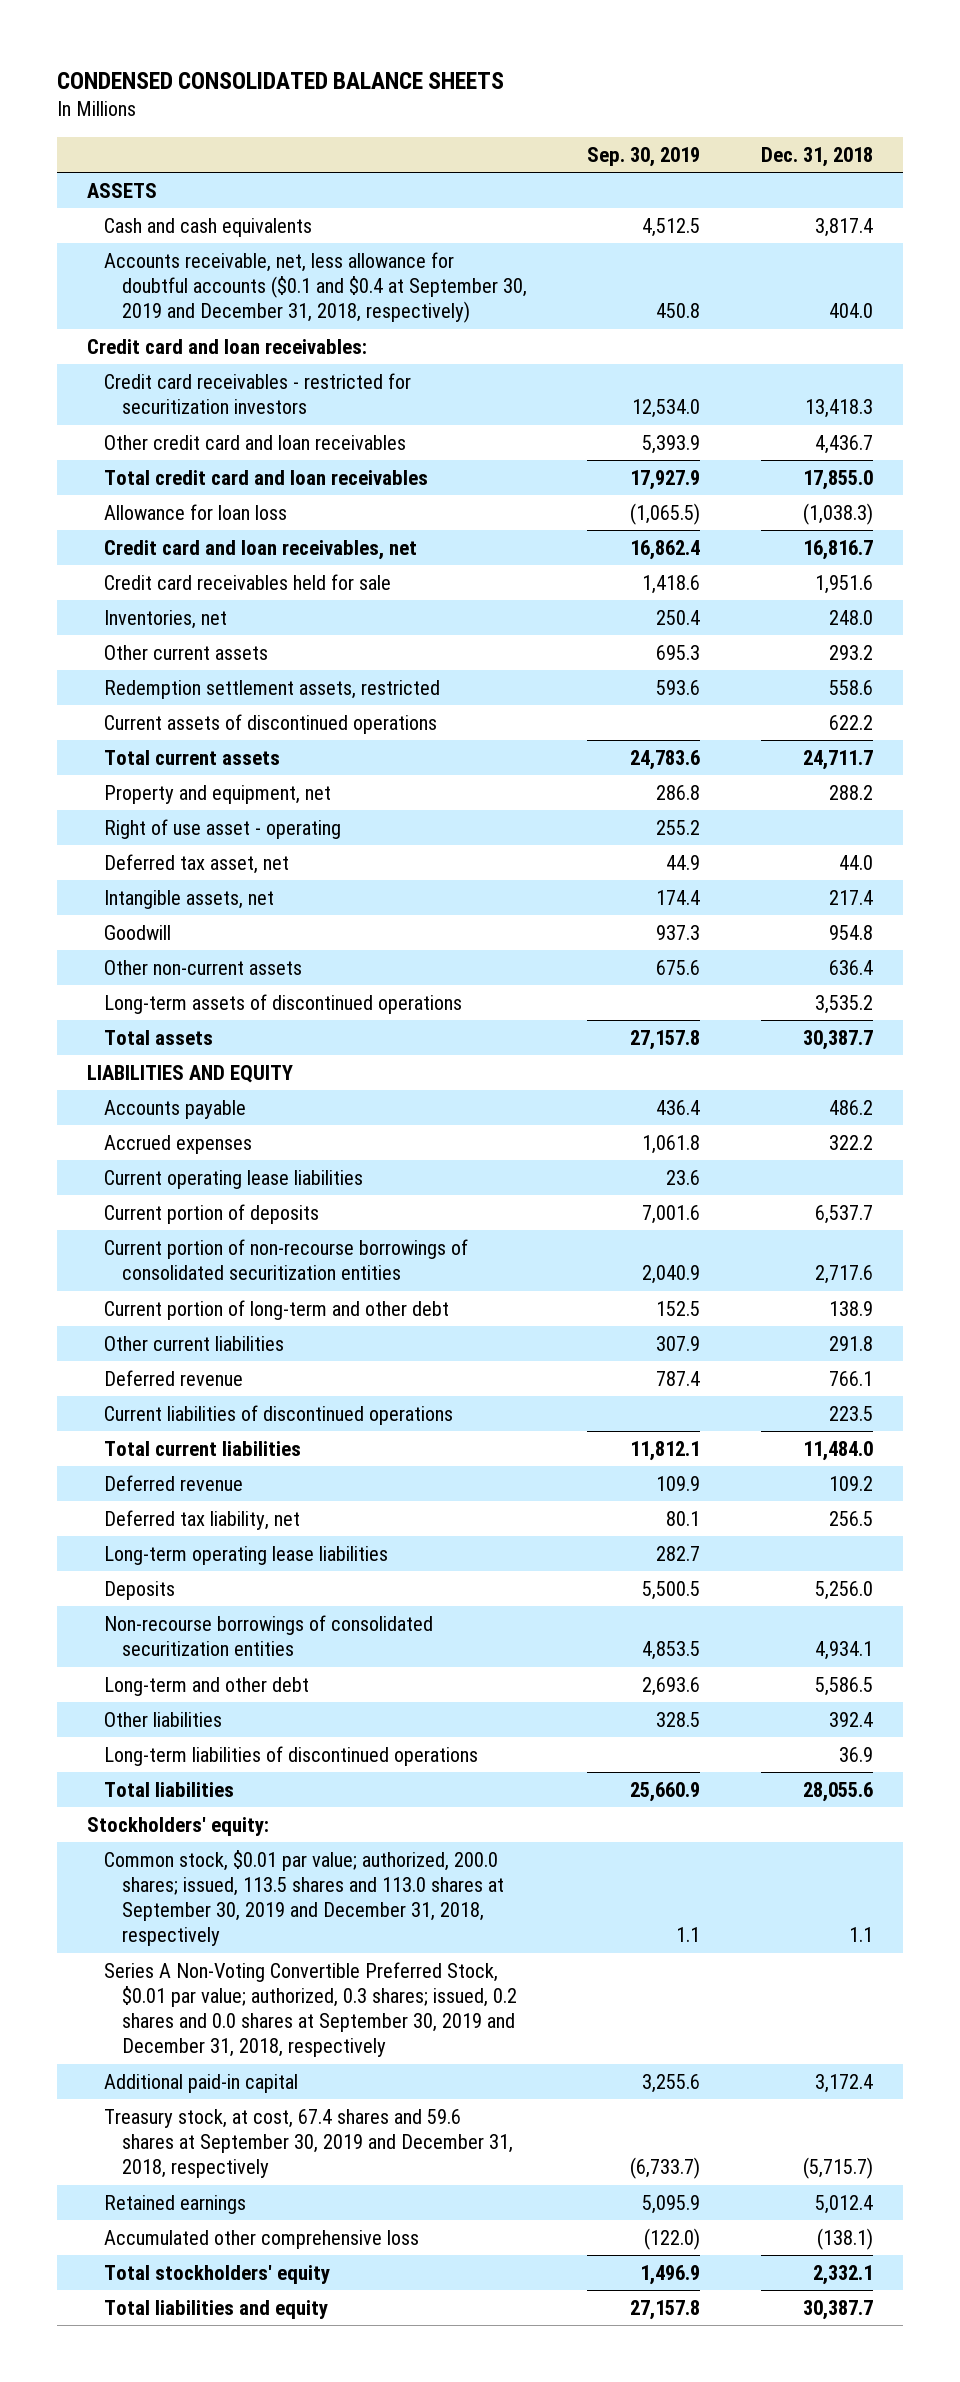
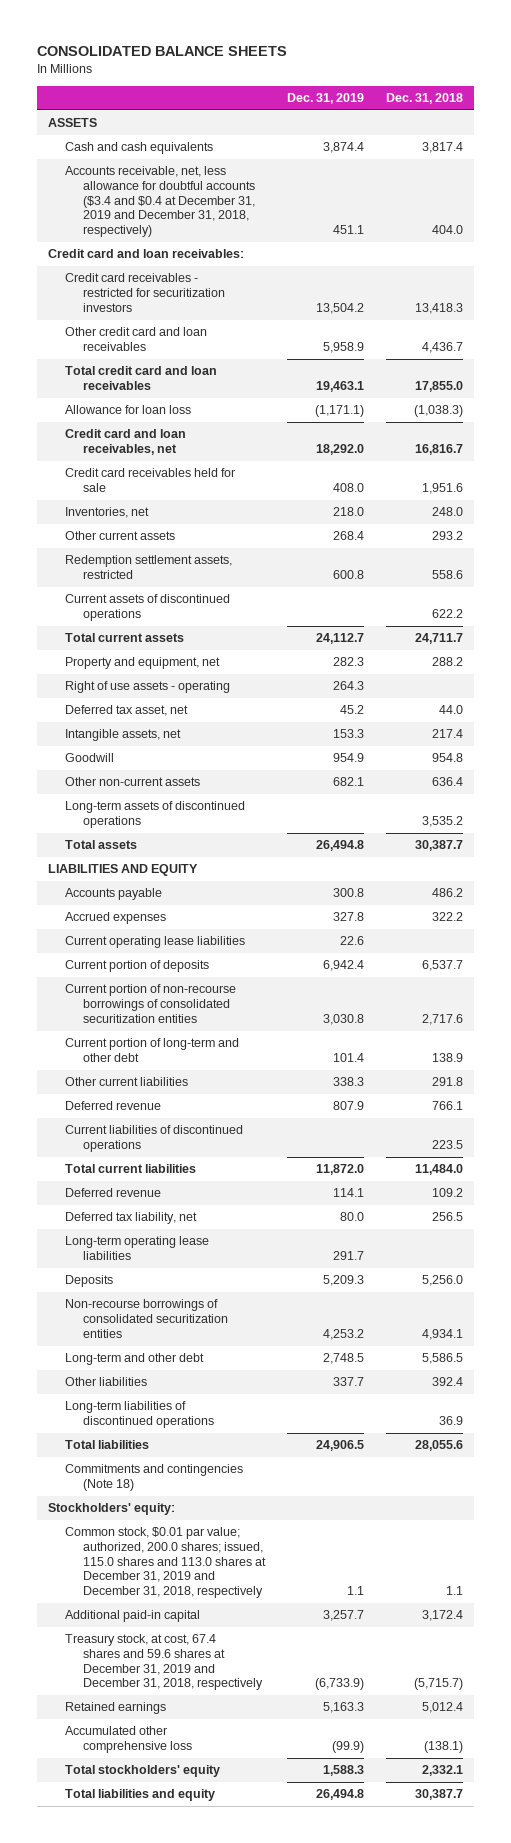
[56,71,504,89] CONDENSED CONSOLIDATED BALANCE SHEETS -> [36,46,287,57] CONSOLIDATED BALANCE SHEETS
[587,146,701,167] Sep. 30, 2019 -> none
none -> [286,93,364,105] Dec. 31, 2019
[104,251,527,324] Accounts receivable, net, less allowance for doubtful accounts ($0.1 and $0.4 at September 30, 2019 and December 31, 2018, respectively) -> [65,166,256,238] Accounts receivable, net, less allowance for doubtful accounts ($3.4 and $0.4 at December 31, 2019 and December 31, 2018, respectively)
[104,818,342,839] Right of use asset - operating -> [65,681,231,694] Right of use assets - operating
none -> [65,1464,244,1492] Commitments and contingencies (Note 18)
[104,1961,517,2058] Series A Non-Voting Convertible Preferred Stock, $0.01 par value; authorized, 0.3 shares; issued, 0.2 shares and 0.0 shares at September 30, 2019 and December 31, 2018, respectively -> none
[104,1849,504,1947] Common stock, $0.01 par value; authorized, 200.0 shares; issued, 113.5 shares and 113.0 shares at September 30, 2019 and December 31, 2018, respectively -> [65,1527,267,1599] Common stock, $0.01 par value; authorized, 200.0 shares; issued, 115.0 shares and 113.0 shares at December 31, 2019 and December 31, 2018, respectively
[104,2108,513,2179] Treasury stock, at cost, 67.4 shares and 59.6 shares at September 30, 2019 and December 31, 2018, respectively -> [65,1634,264,1691] Treasury stock, at cost, 67.4 shares and 59.6 shares at December 31, 2019 and December 31, 2018, respectively

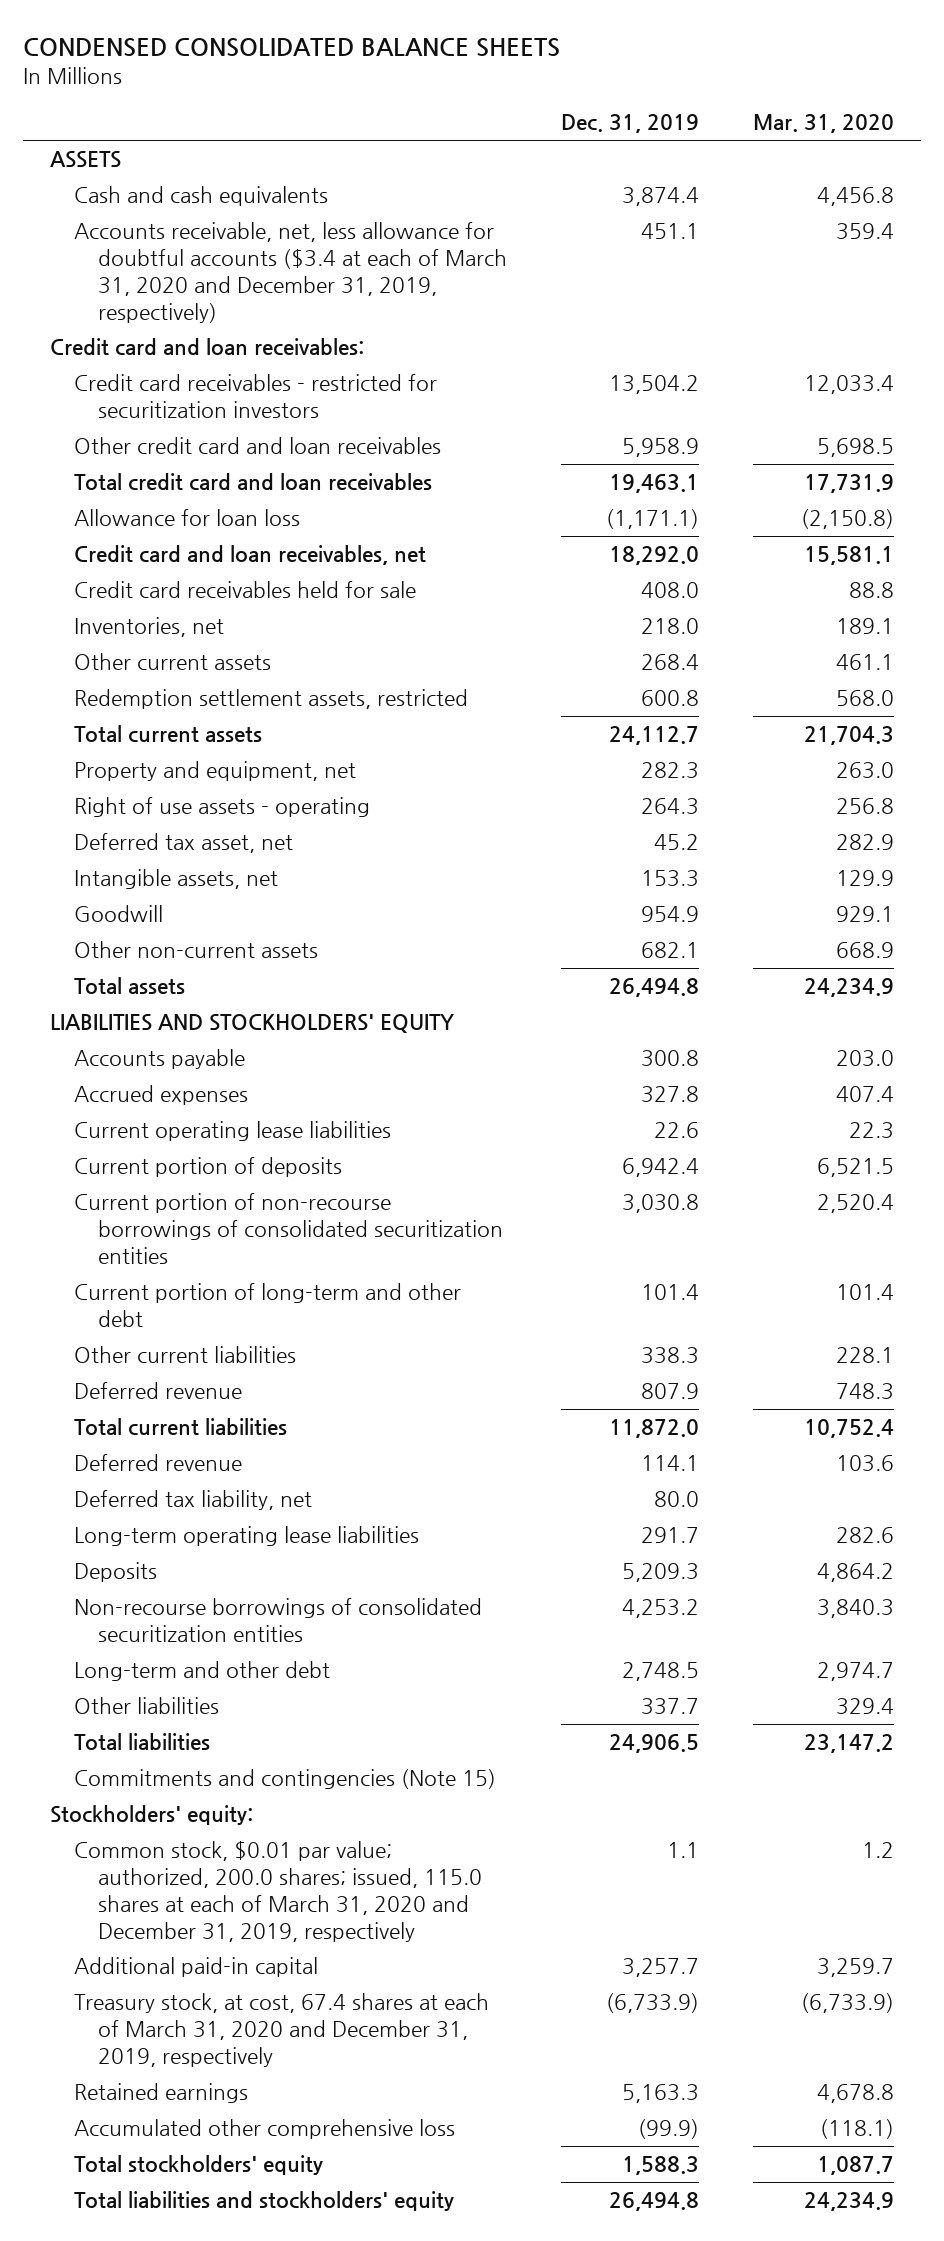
[36,46,287,57] CONSOLIDATED BALANCE SHEETS -> [22,38,560,58] CONDENSED CONSOLIDATED BALANCE SHEETS
[385,93,463,105] Dec. 31, 2018 -> none
none -> [753,114,895,134] Mar. 31, 2020
[65,166,256,238] Accounts receivable, net, less allowance for doubtful accounts ($3.4 and $0.4 at December 31, 2019 and December 31, 2018, respectively) -> [73,222,507,323] Accounts receivable, net, less allowance for doubtful accounts ($3.4 at each of March 31, 2020 and December 31, 2019, respectively)
[65,594,231,622] Current assets of discontinued operations -> none
[65,801,246,829] Long-term assets of discontinued operations -> none
[47,864,198,877] LIABILITIES AND EQUITY -> [50,1014,455,1034] LIABILITIES AND STOCKHOLDERS' EQUITY
[65,1125,244,1153] Current liabilities of discontinued operations -> none
[65,1401,215,1429] Long-term liabilities of discontinued operations -> none
[65,1464,244,1492] Commitments and contingencies (Note 18) -> [73,1769,496,1790] Commitments and contingencies (Note 15)
[65,1527,267,1599] Common stock, $0.01 par value; authorized, 200.0 shares; issued, 115.0 shares and 113.0 shares at December 31, 2019 and December 31, 2018, respectively -> [73,1841,482,1942] Common stock, $0.01 par value; authorized, 200.0 shares; issued, 115.0 shares at each of March 31, 2020 and December 31, 2019, respectively
[65,1634,264,1691] Treasury stock, at cost, 67.4 shares and 59.6 shares at December 31, 2019 and December 31, 2018, respectively -> [73,1993,489,2067] Treasury stock, at cost, 67.4 shares at each of March 31, 2020 and December 31, 2019, respectively
[65,1789,216,1802] Total liabilities and equity -> [73,2191,454,2212] Total liabilities and stockholders' equity

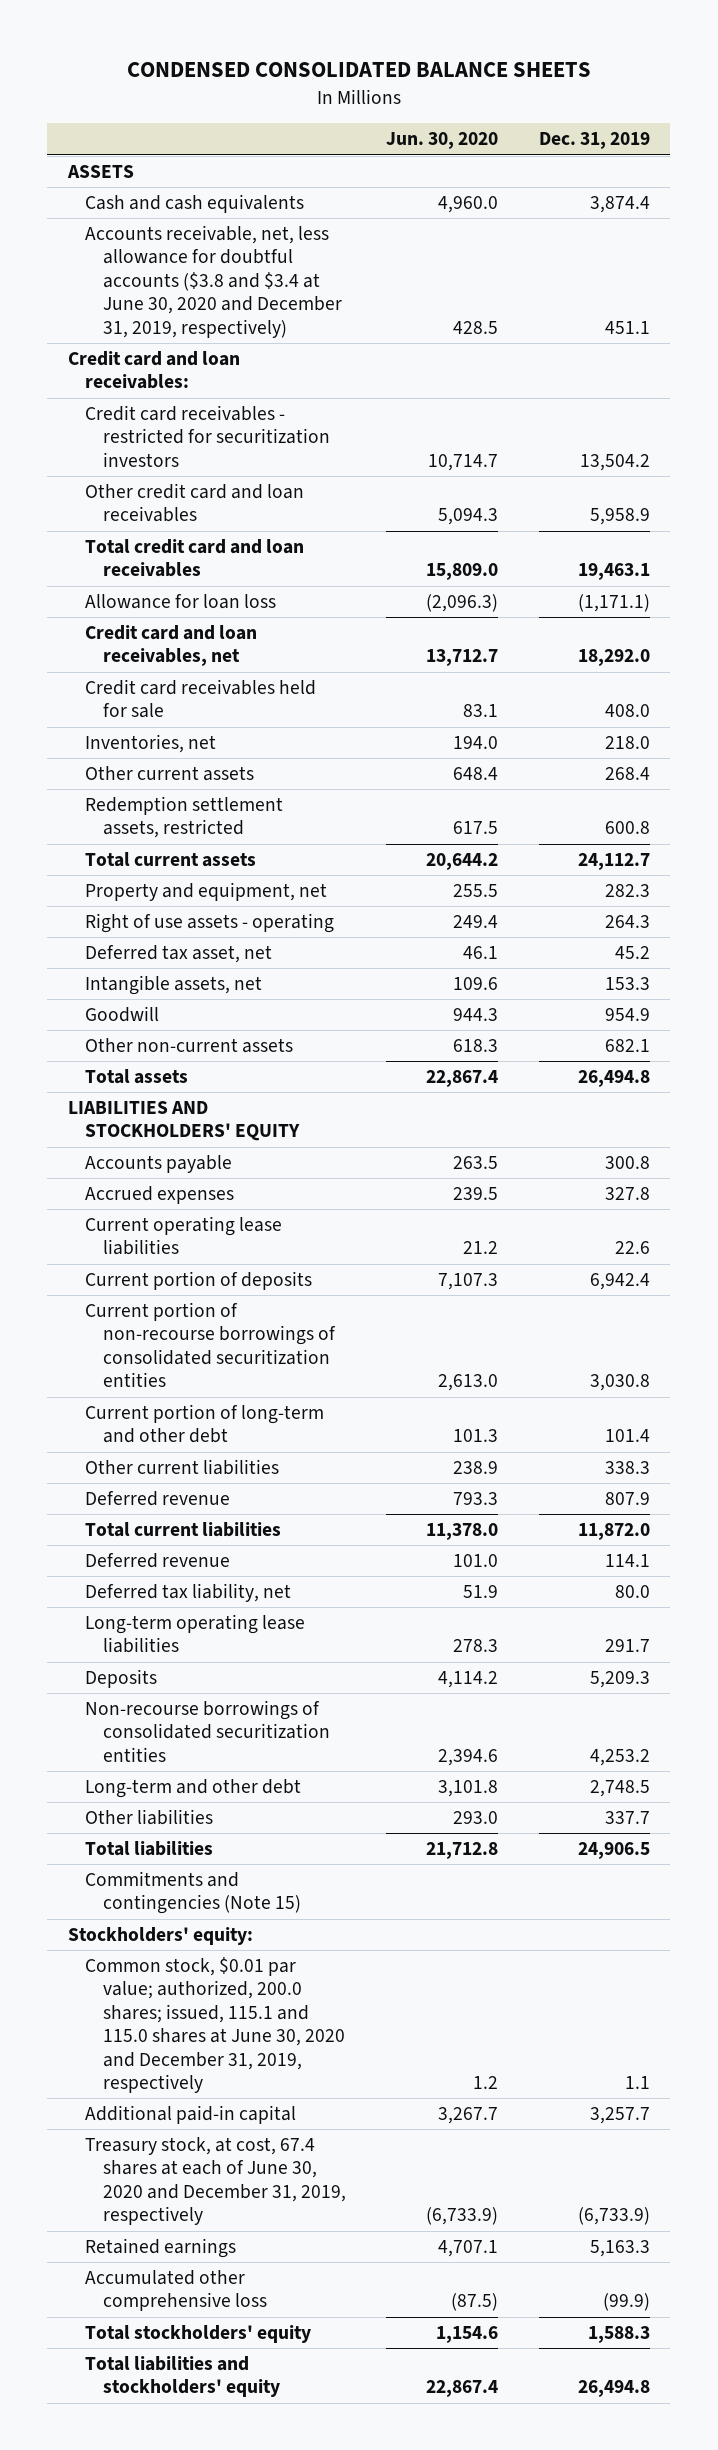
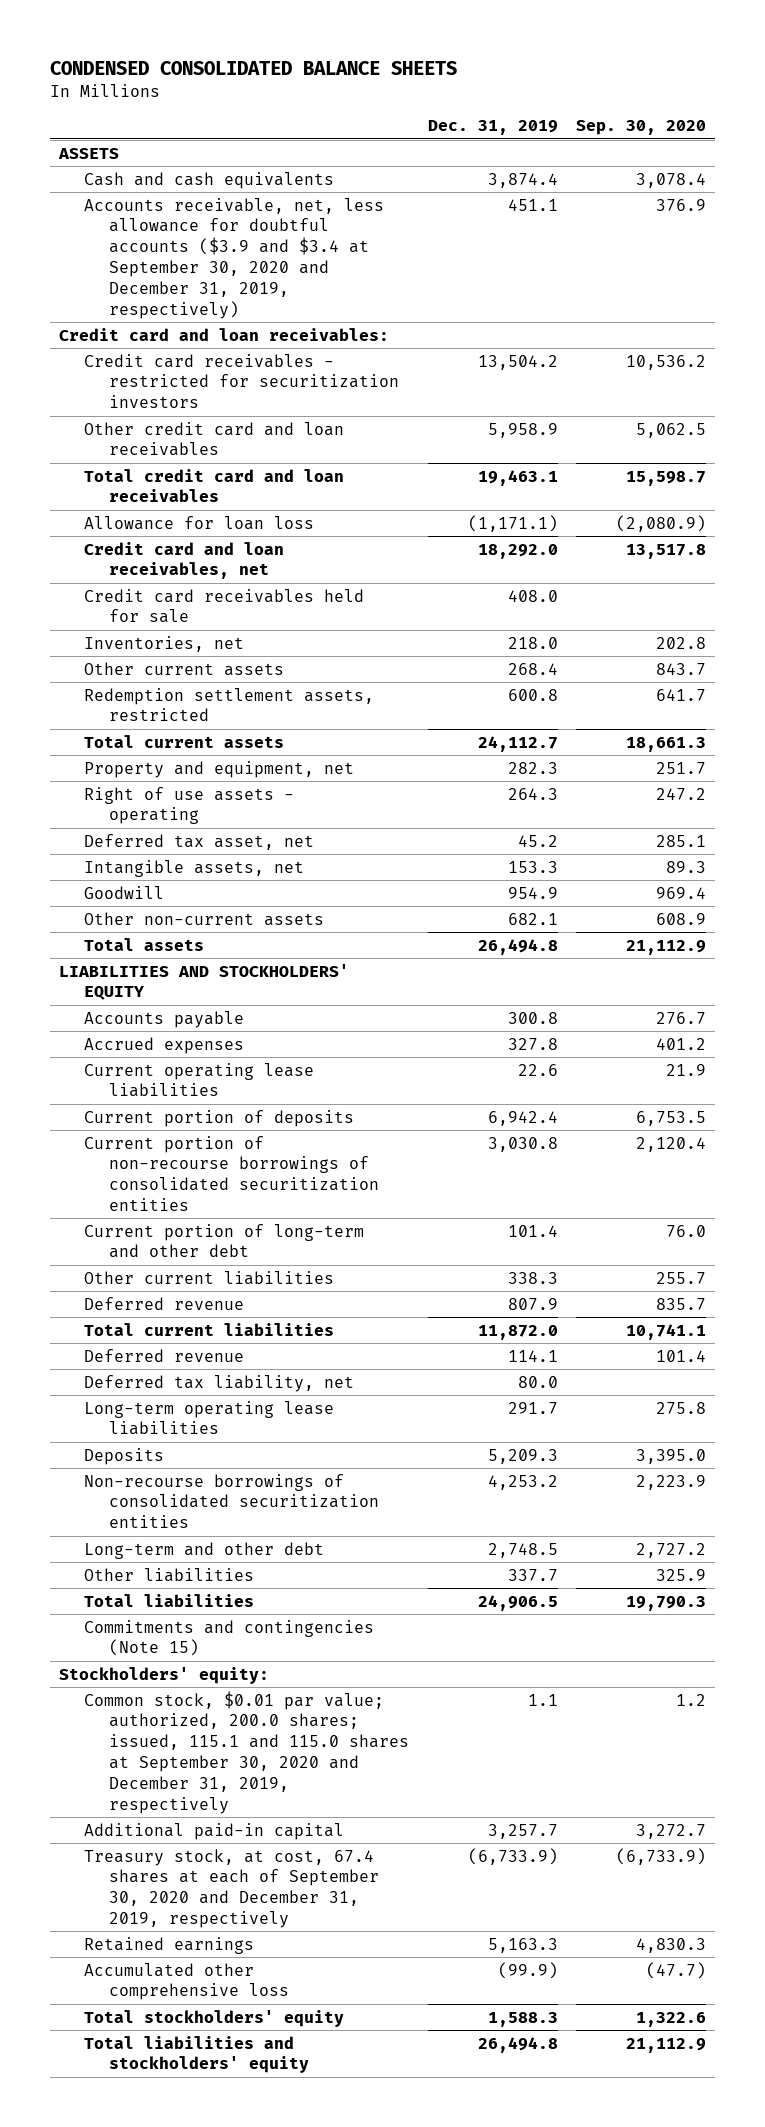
[386,132,499,150] Jun. 30, 2020 -> none
none -> [576,120,707,136] Sep. 30, 2020
[85,225,342,338] Accounts receivable, net, less allowance for doubtful accounts ($3.8 and $3.4 at June 30, 2020 and December 31, 2019, respectively) -> [84,197,385,319] Accounts receivable, net, less allowance for doubtful accounts ($3.9 and $3.4 at September 30, 2020 and December 31, 2019, respectively)
[85,1957,345,2093] Common stock, $0.01 par value; authorized, 200.0 shares; issued, 115.1 and 115.0 shares at June 30, 2020 and December 31, 2019, respectively -> [84,1690,410,1814] Common stock, $0.01 par value; authorized, 200.0 shares; issued, 115.1 and 115.0 shares at September 30, 2020 and December 31, 2019, respectively
[85,2137,346,2226] Treasury stock, at cost, 67.4 shares at each of June 30, 2020 and December 31, 2019, respectively -> [84,1848,380,1929] Treasury stock, at cost, 67.4 shares at each of September 30, 2020 and December 31, 2019, respectively

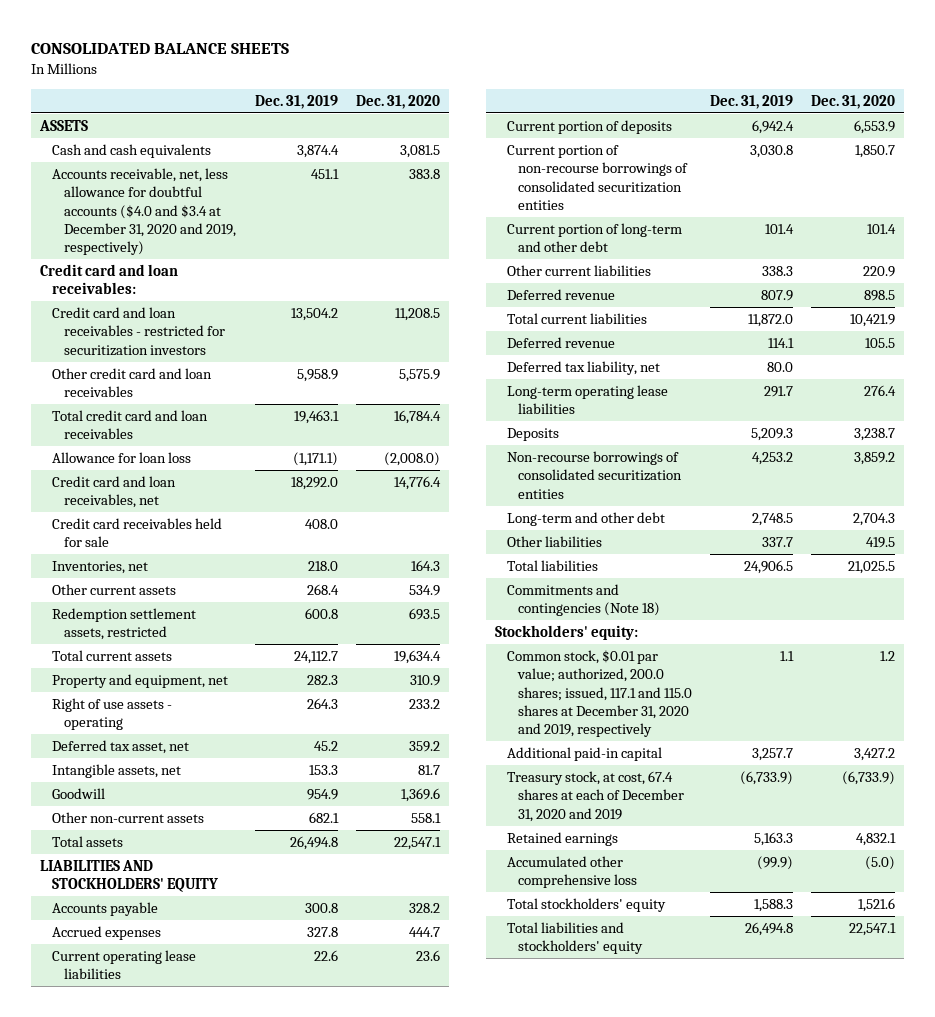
[50,61,458,76] CONDENSED CONSOLIDATED BALANCE SHEETS -> [31,43,290,55] CONSOLIDATED BALANCE SHEETS
[576,120,707,136] Sep. 30, 2020 -> none
none -> [356,94,441,109] Dec. 31, 2020
[84,197,385,319] Accounts receivable, net, less allowance for doubtful accounts ($3.9 and $3.4 at September 30, 2020 and December 31, 2019, respectively) -> [51,168,236,256] Accounts receivable, net, less allowance for doubtful accounts ($4.0 and $3.4 at December 31, 2020 and 2019, respectively)
[84,353,400,409] Credit card receivables - restricted for securitization investors -> [51,307,225,356] Credit card and loan receivables - restricted for securitization investors
[84,1619,375,1657] Commitments and contingencies (Note 15) -> [506,584,661,617] Commitments and contingencies (Note 18)
[84,1690,410,1814] Common stock, $0.01 par value; authorized, 200.0 shares; issued, 115.1 and 115.0 shares at September 30, 2020 and December 31, 2019, respectively -> [506,650,693,738] Common stock, $0.01 par value; authorized, 200.0 shares; issued, 117.1 and 115.0 shares at December 31, 2020 and 2019, respectively
[84,1848,380,1929] Treasury stock, at cost, 67.4 shares at each of September 30, 2020 and December 31, 2019, respectively -> [506,771,685,822] Treasury stock, at cost, 67.4 shares at each of December 31, 2020 and 2019

